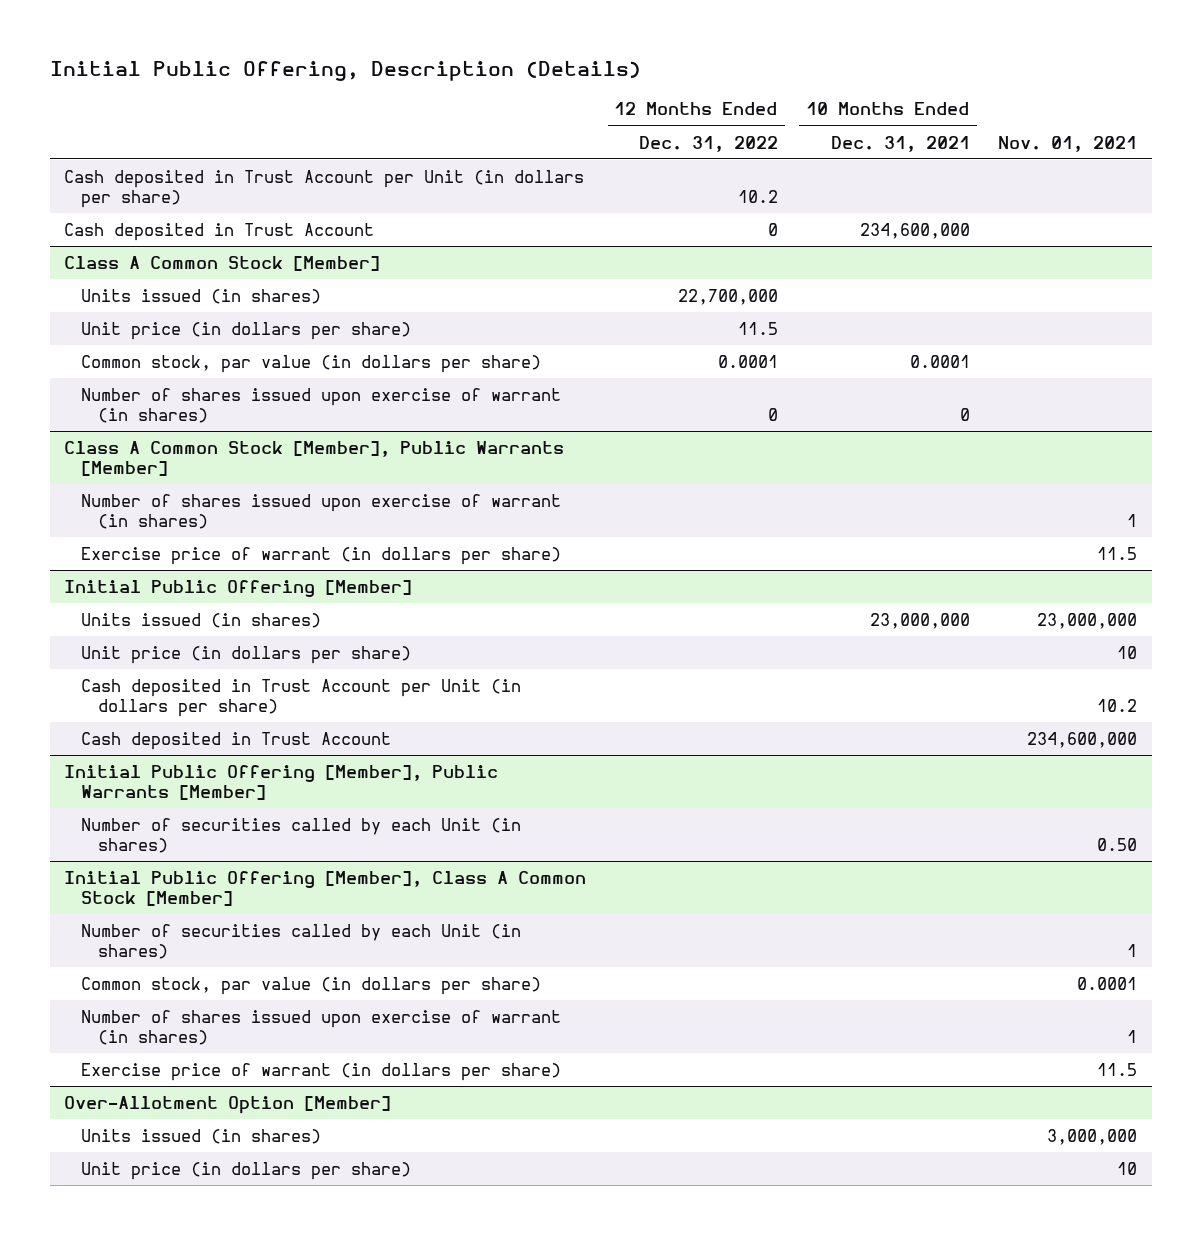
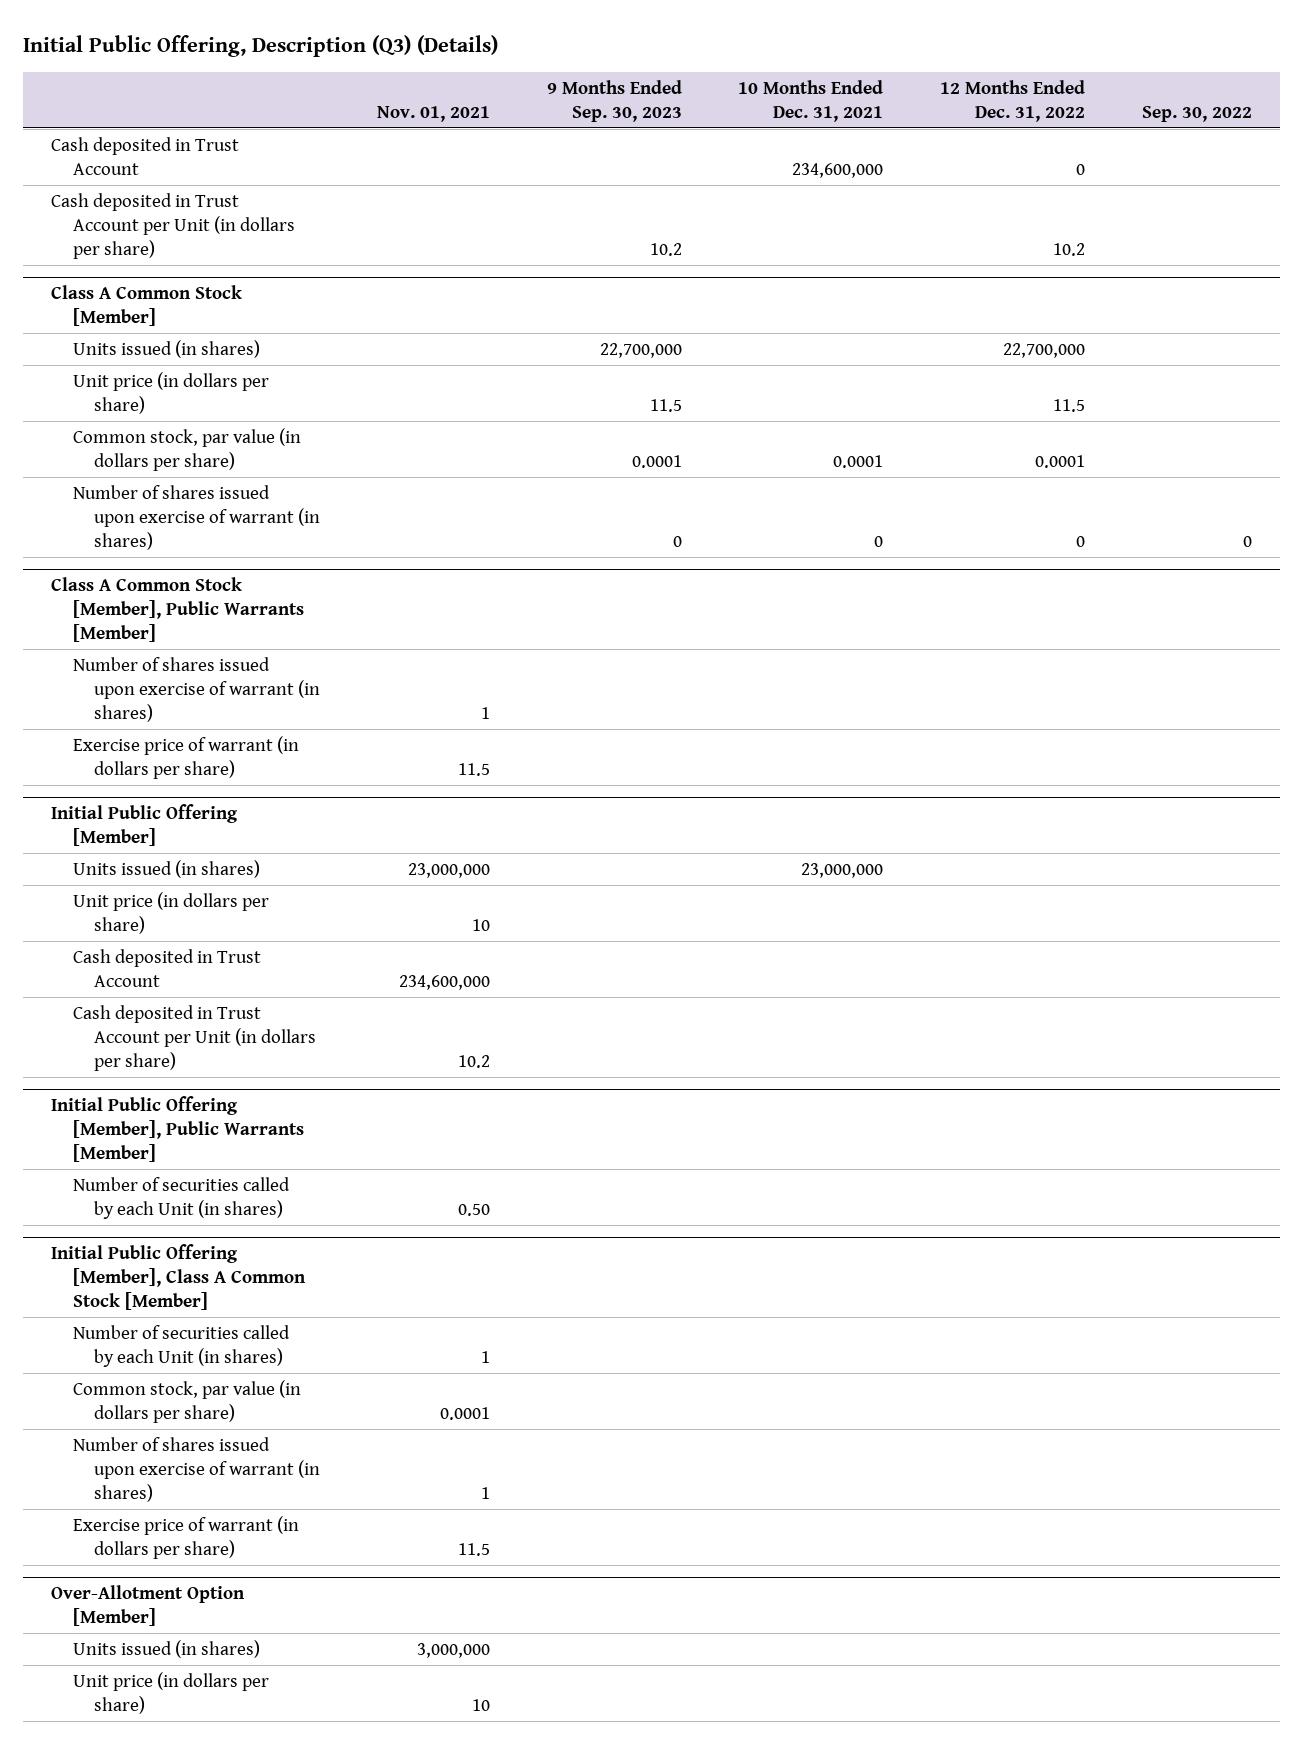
[49,60,641,81] Initial Public Offering, Description (Details) -> [22,35,498,58] Initial Public Offering, Description (Q3) (Details)
none -> [546,79,682,122] 9 Months Ended Sep. 30, 2023
none -> [1142,105,1253,122] Sep. 30, 2022
[64,170,585,208] Cash deposited in Trust Account per Unit (in dollars per share) -> [51,193,295,260] Cash deposited in Trust Account per Unit (in dollars per share)
[81,679,522,717] Cash deposited in Trust Account per Unit (in dollars per share) -> [72,1005,317,1072] Cash deposited in Trust Account per Unit (in dollars per share)

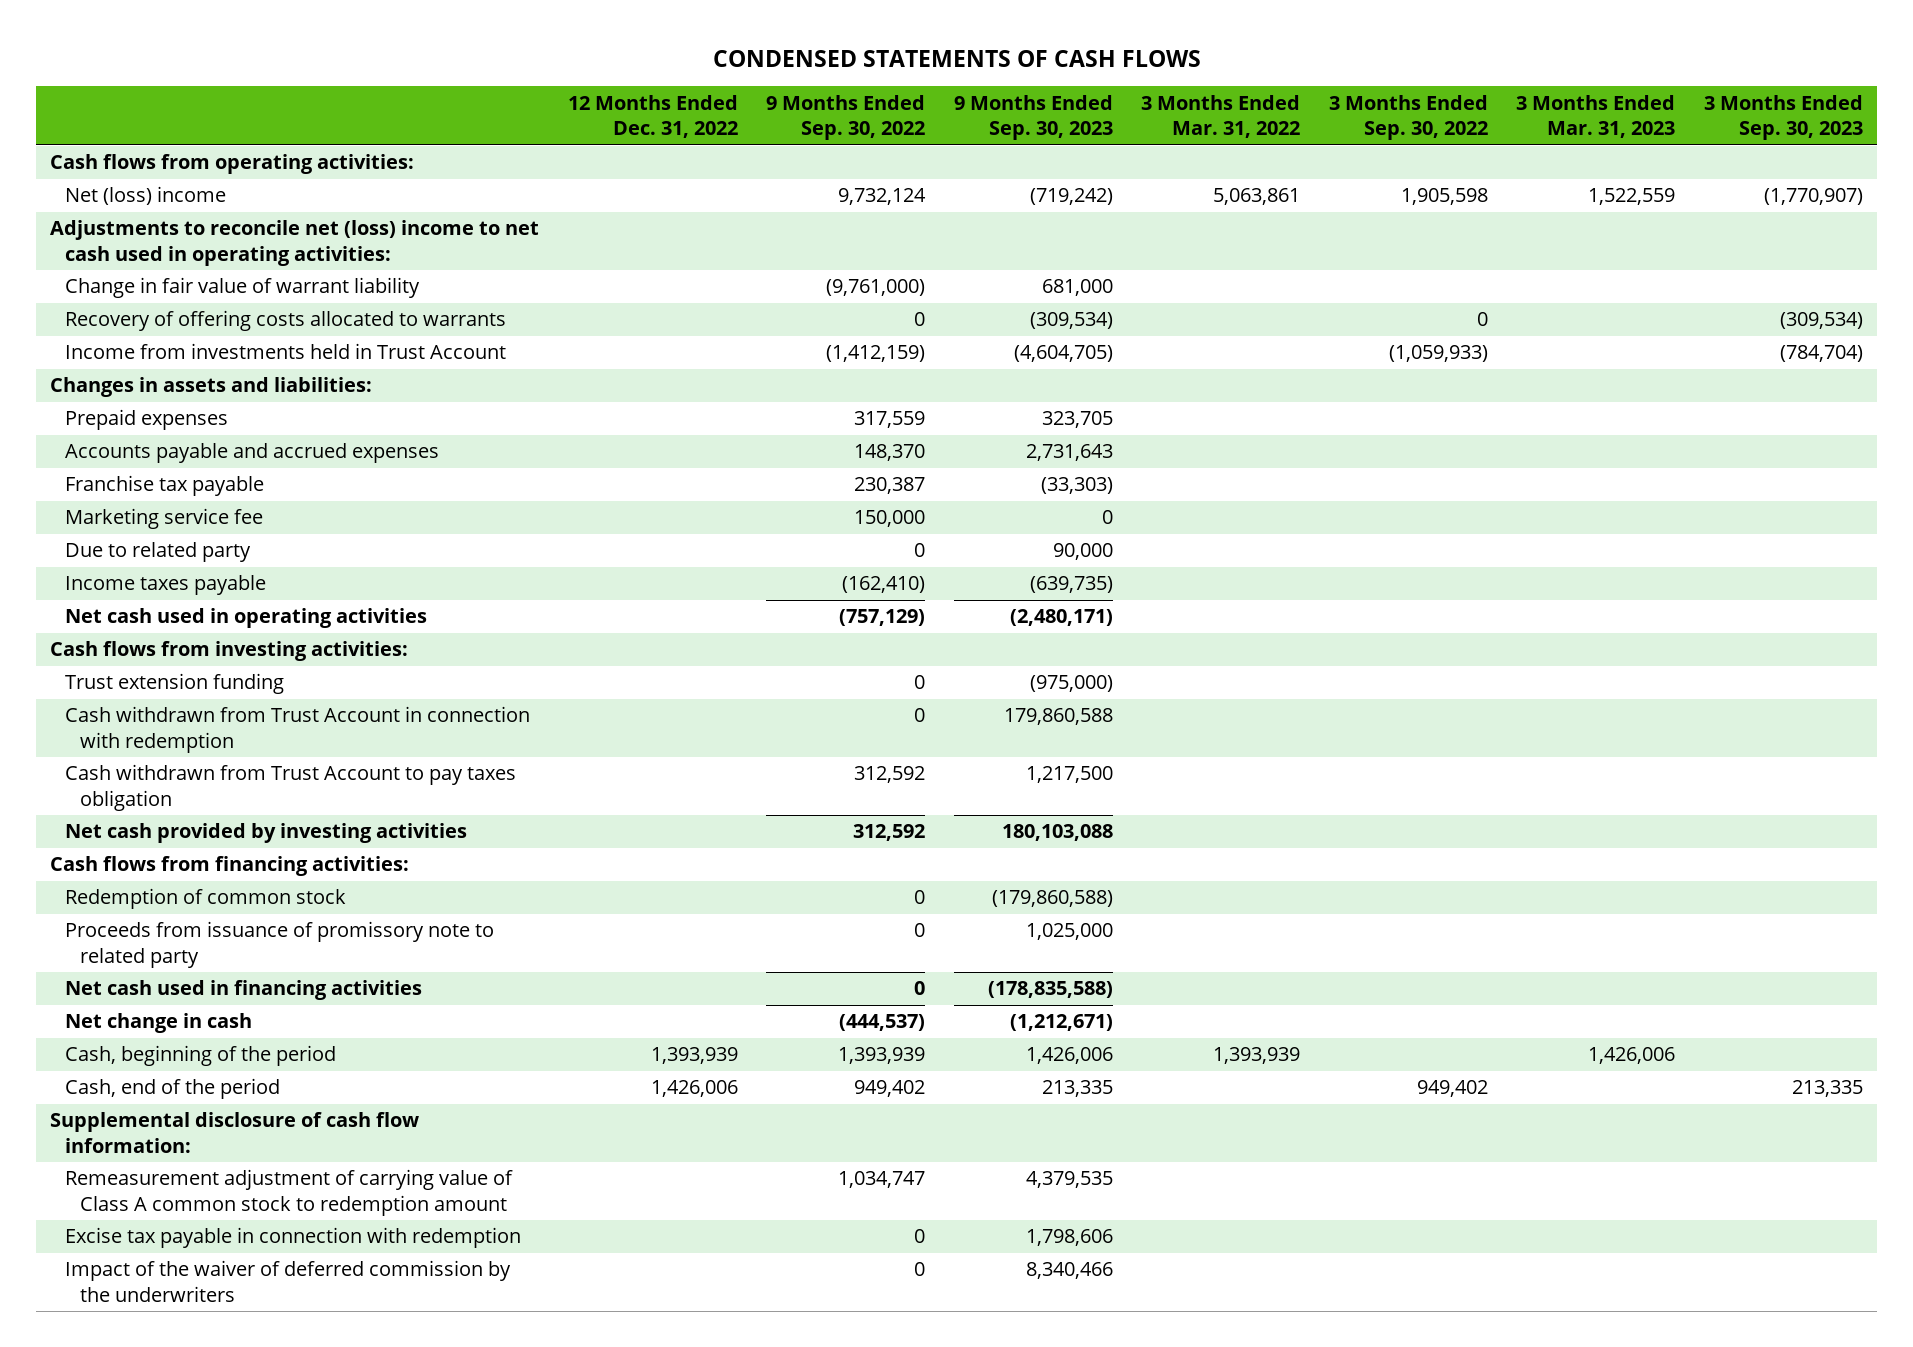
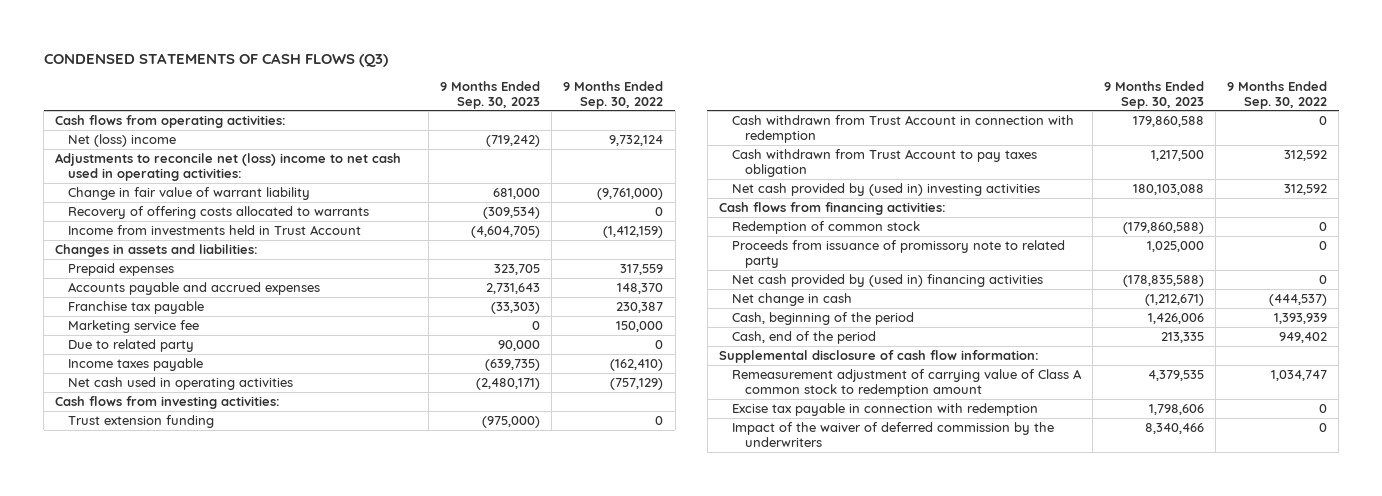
[712,49,1201,67] CONDENSED STATEMENTS OF CASH FLOWS -> [43,52,388,67] CONDENSED STATEMENTS OF CASH FLOWS (Q3)
[567,94,738,139] 12 Months Ended Dec. 31, 2022 -> none
[1141,94,1301,139] 3 Months Ended Mar. 31, 2022 -> none
[1328,94,1488,141] 3 Months Ended Sep. 30, 2022 -> none
[1516,94,1676,139] 3 Months Ended Mar. 31, 2023 -> none
[1703,94,1863,141] 3 Months Ended Sep. 30, 2023 -> none
[65,823,468,844] Net cash provided by investing activities -> [732,183,1041,197] Net cash provided by (used in) investing activities
[65,980,423,1001] Net cash used in financing activities -> [732,274,1044,288] Net cash provided by (used in) financing activities

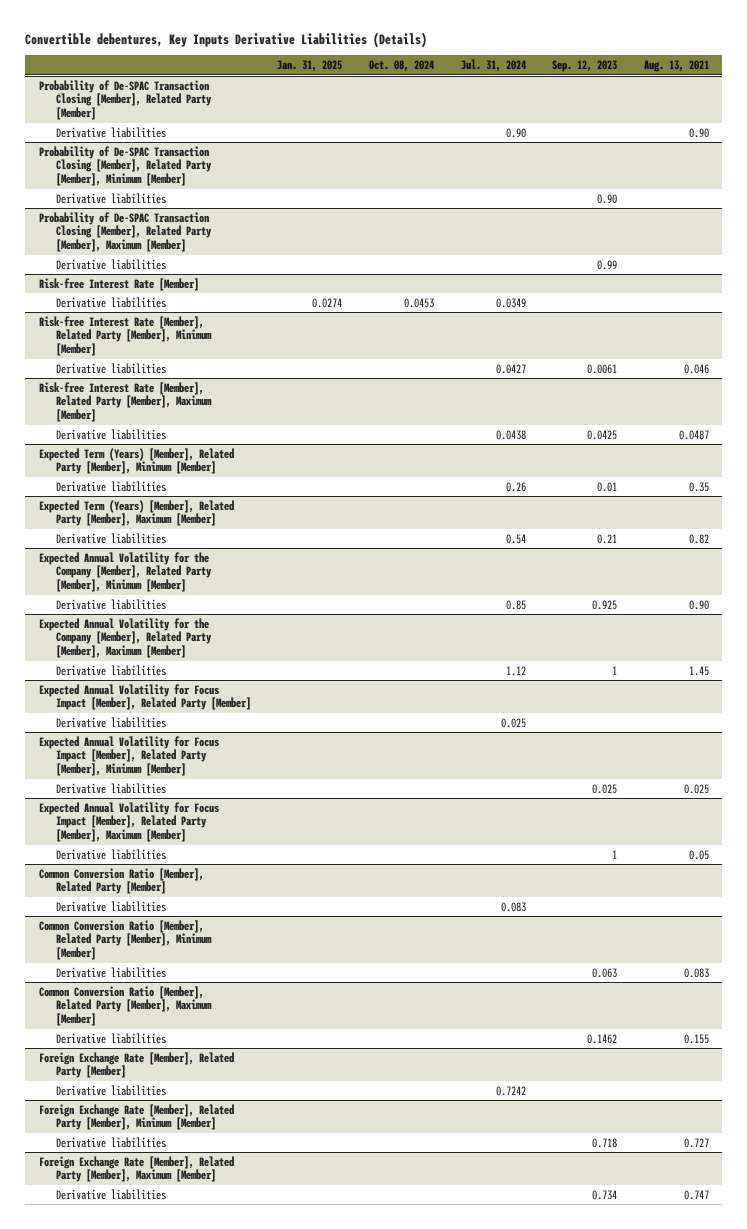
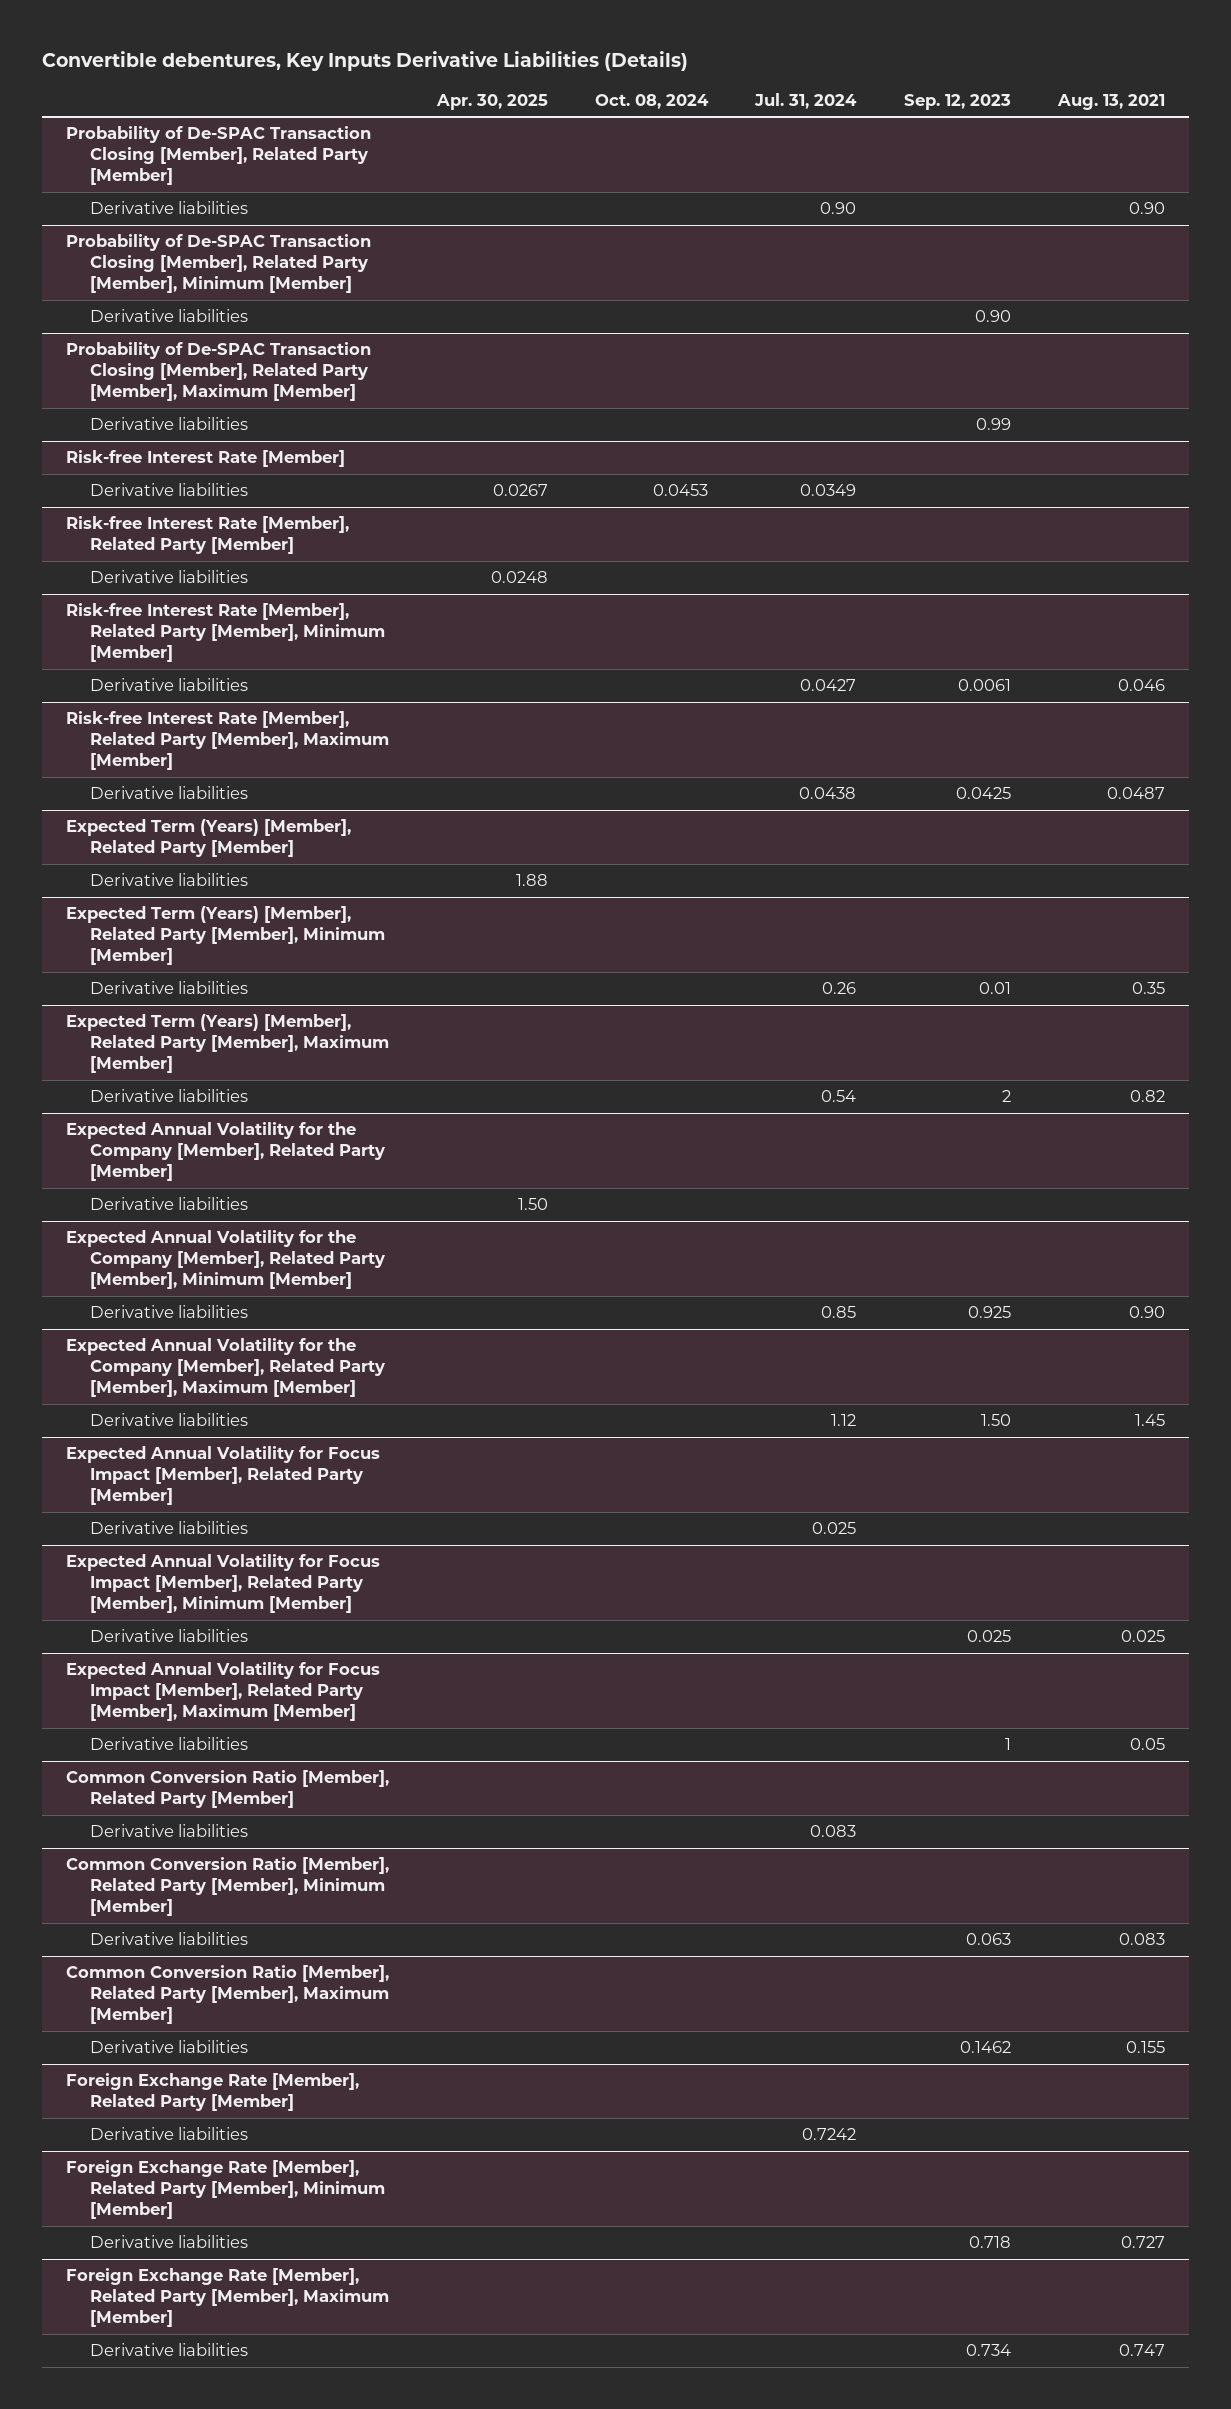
[277,60,343,73] Jan. 31, 2025 -> none
none -> [435,93,548,110] Apr. 30, 2025
none -> [65,516,349,555] Risk-free Interest Rate [Member], Related Party [Member]
none -> [90,570,249,584] Derivative liabilities
none -> [65,819,351,858] Expected Term (Years) [Member], Related Party [Member]
none -> [90,873,249,887] Derivative liabilities
[597,533,618,544] 0.21 -> [1001,1090,1011,1103] 2
none -> [65,1122,386,1182] Expected Annual Volatility for the Company [Member], Related Party [Member]
none -> [90,1197,249,1211] Derivative liabilities
[612,665,618,675] 1 -> [980,1414,1011,1427] 1.50

